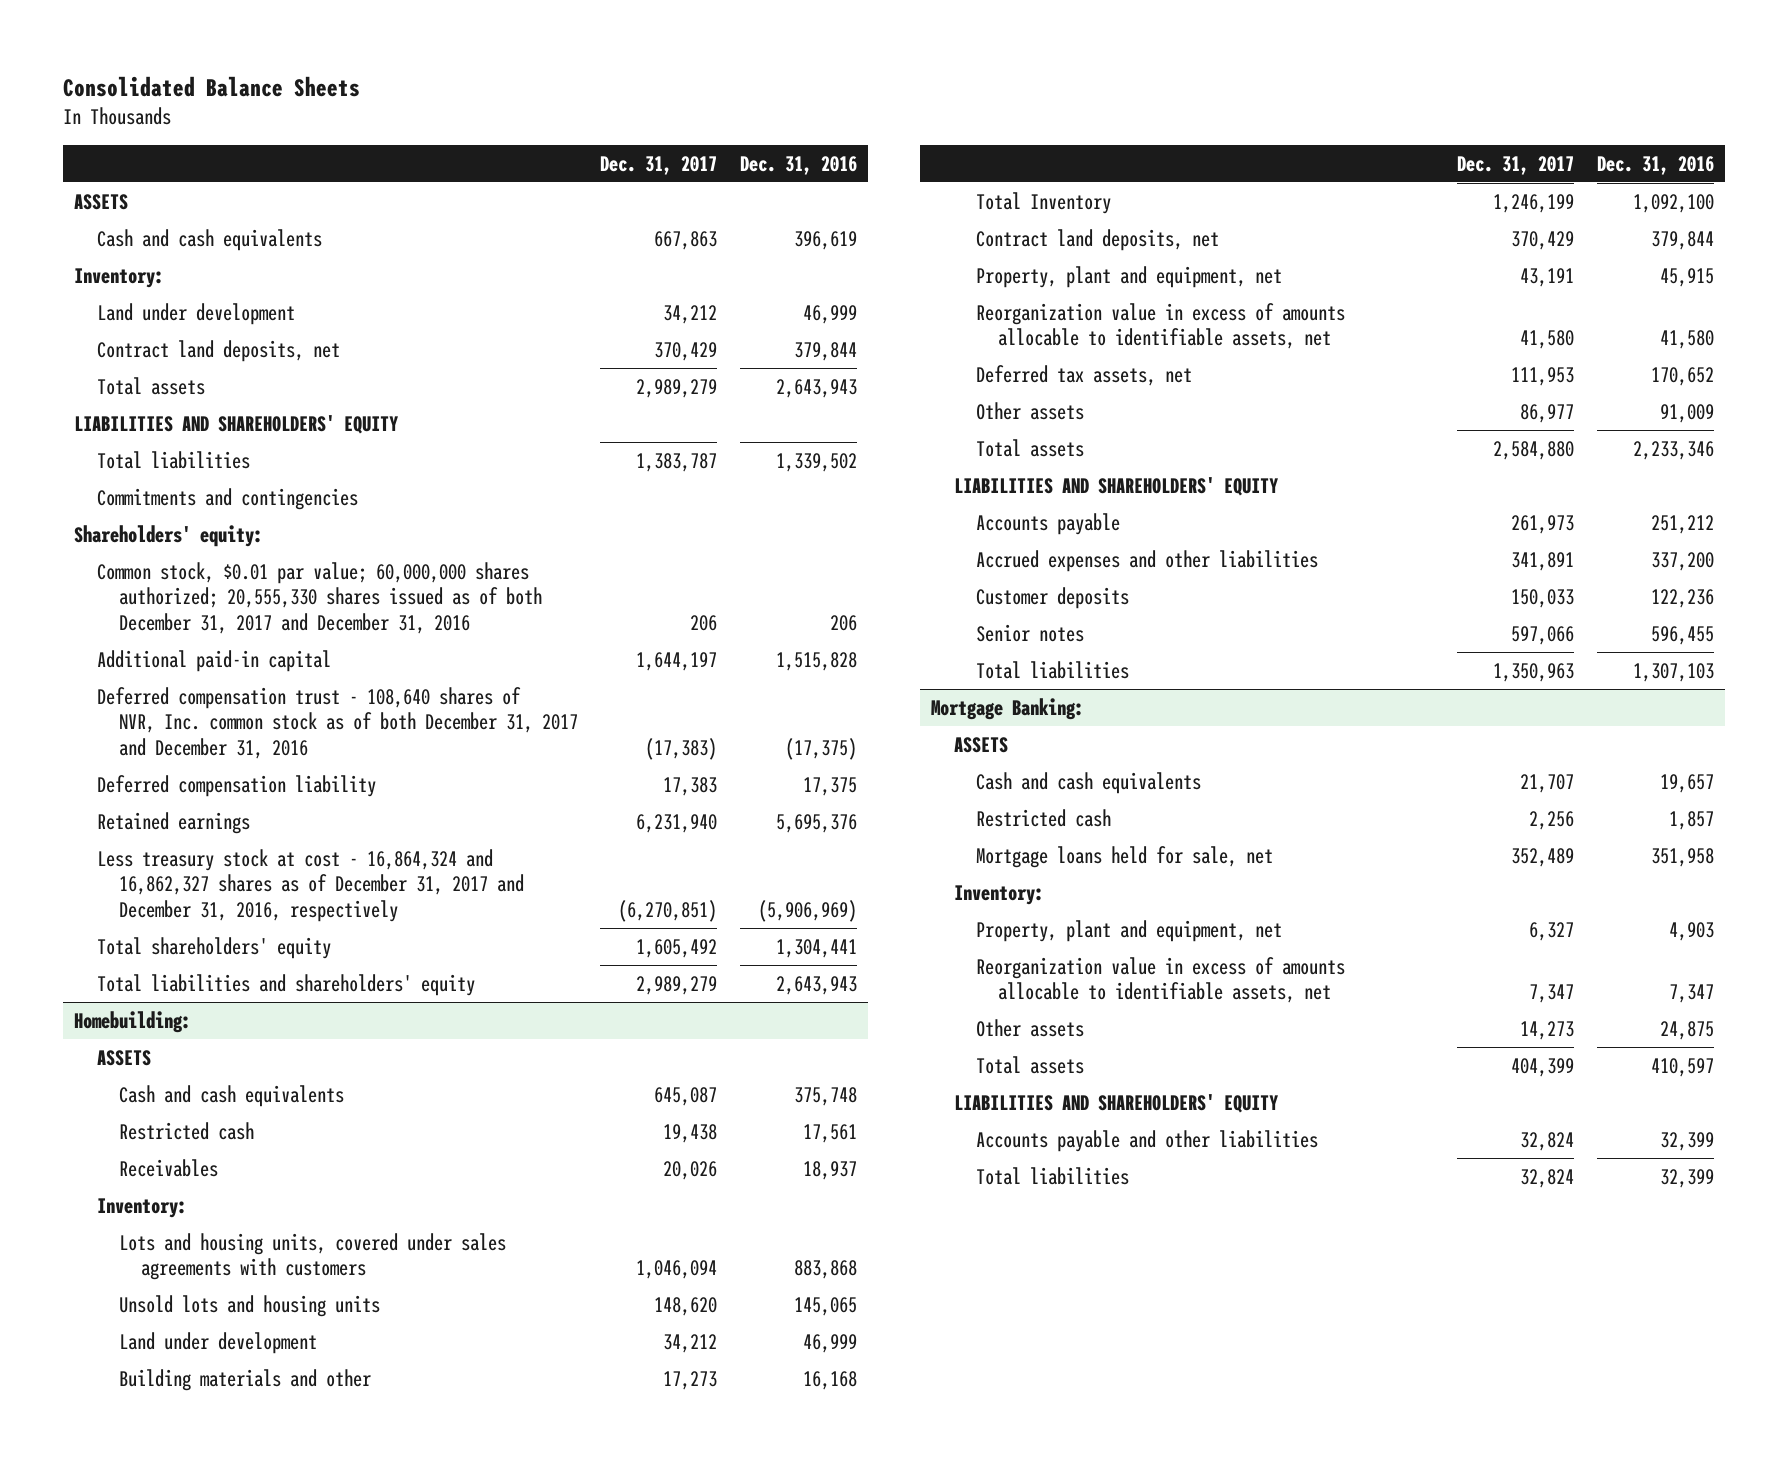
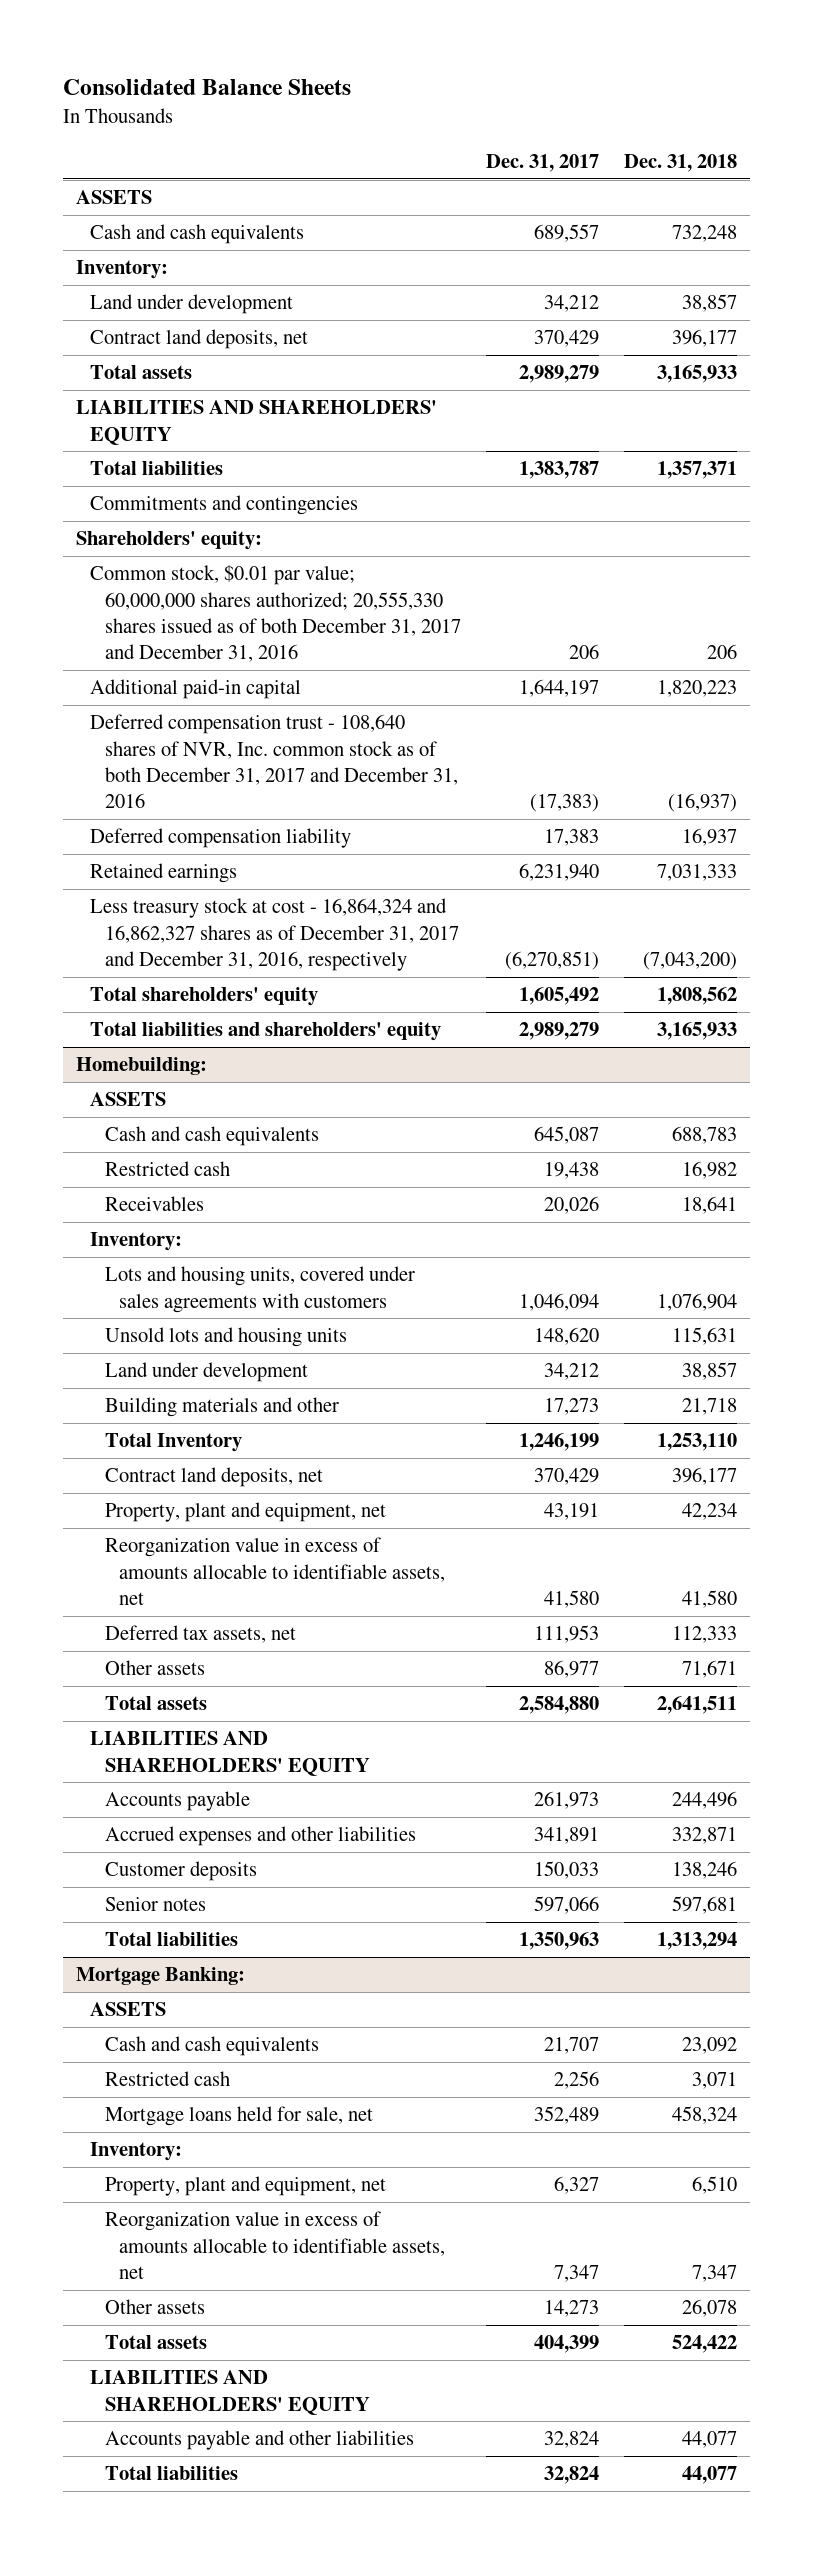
[739,155,857,175] Dec. 31, 2016 -> none
none -> [624,153,738,172] Dec. 31, 2018
[654,230,718,250] 667,863 -> [534,224,600,243] 689,557

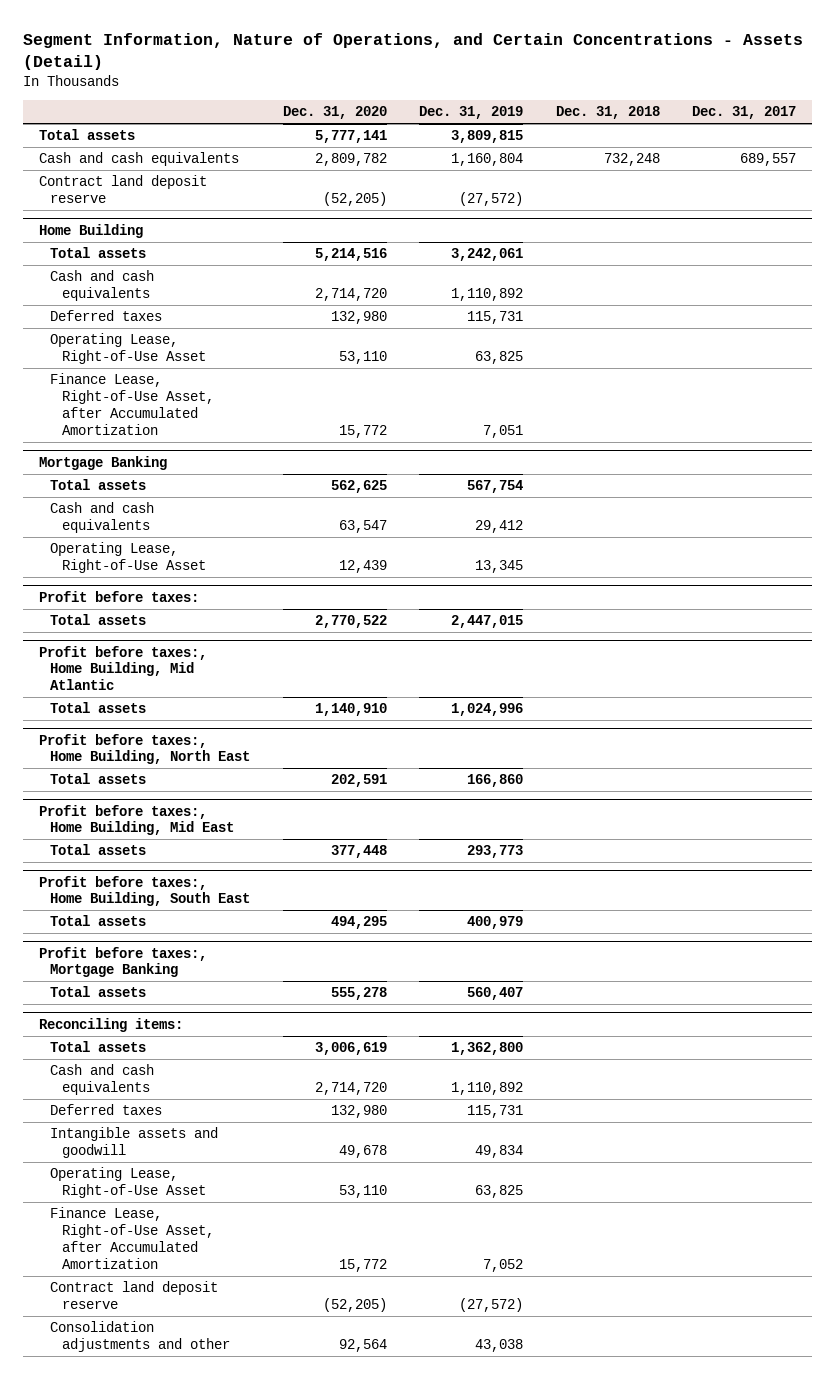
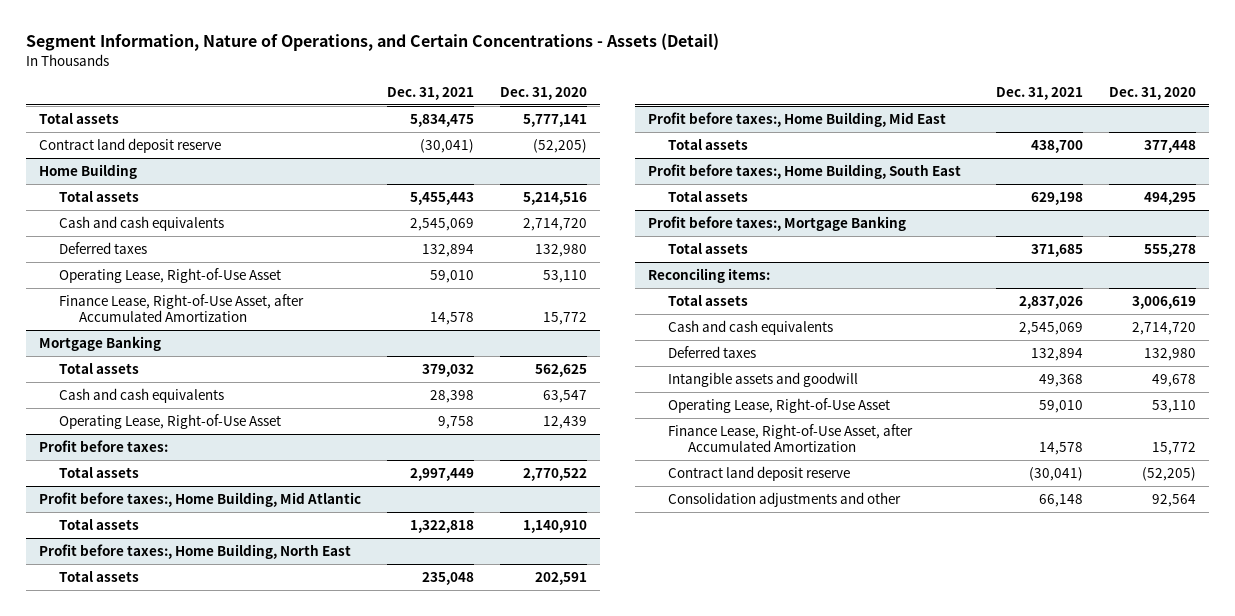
[419,106,524,120] Dec. 31, 2019 -> none
[555,106,660,120] Dec. 31, 2018 -> none
[691,106,796,120] Dec. 31, 2017 -> none
none -> [386,87,474,101] Dec. 31, 2021
[38,152,239,167] Cash and cash equivalents -> none

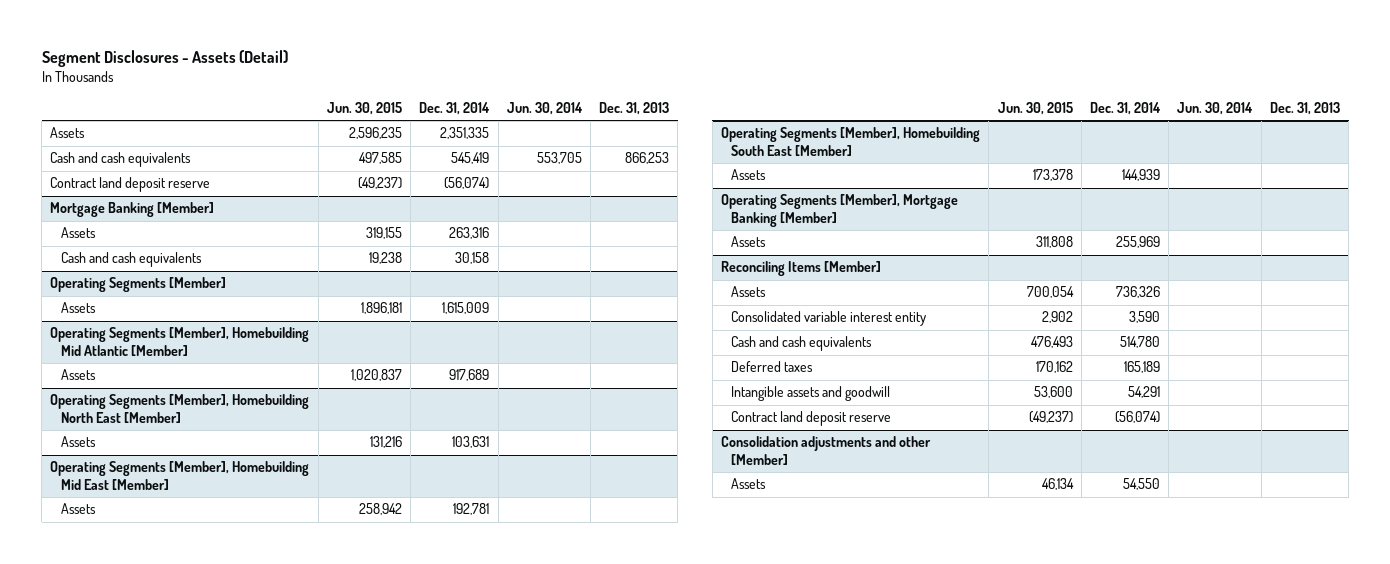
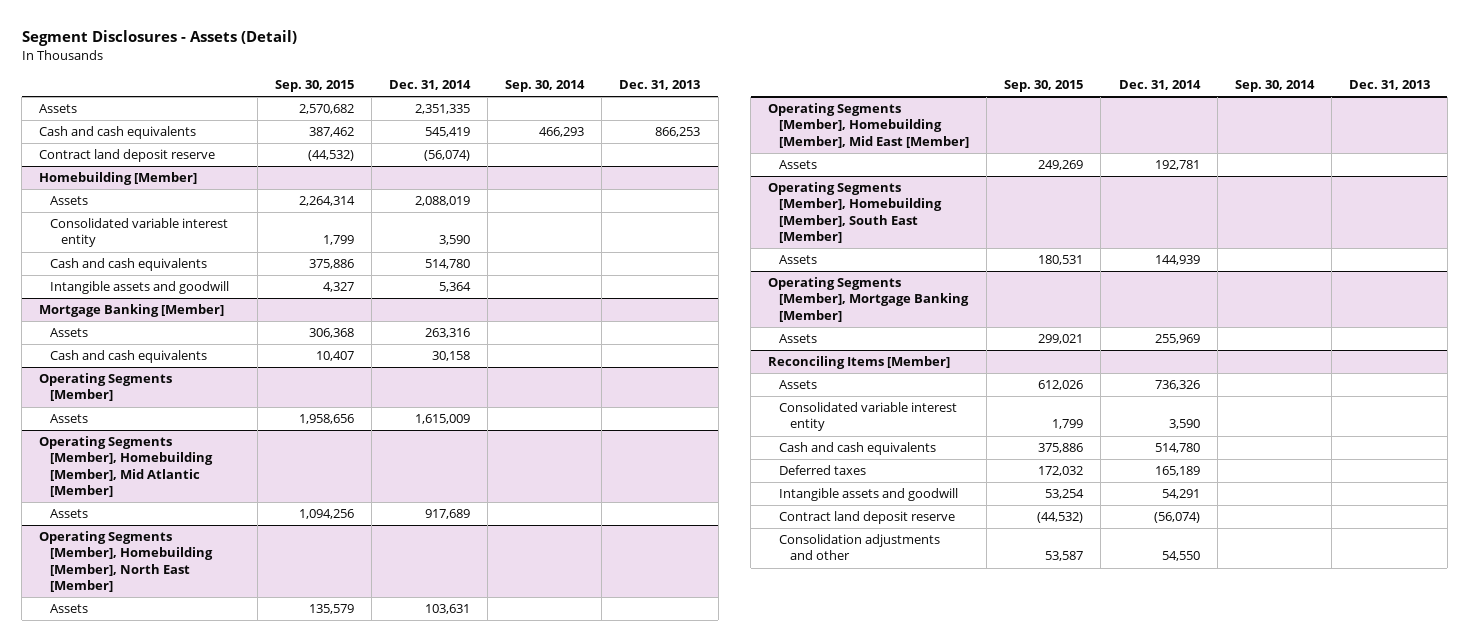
[326,101,402,115] Jun. 30, 2015 -> none
[506,101,583,115] Jun. 30, 2014 -> none
none -> [275,80,355,93] Sep. 30, 2015
none -> [505,80,586,93] Sep. 30, 2014
none -> [39,172,198,186] Homebuilding [Member]
none -> [50,196,89,206] Assets
none -> [50,218,229,248] Consolidated variable interest entity
none -> [50,258,208,272] Cash and cash equivalents
none -> [50,281,230,295] Intangible assets and goodwill
[50,327,310,357] Operating Segments [Member], Homebuilding Mid Atlantic [Member] -> [39,436,214,497] Operating Segments [Member], Homebuilding [Member], Mid Atlantic [Member]
[50,394,310,424] Operating Segments [Member], Homebuilding North East [Member] -> [39,531,214,592] Operating Segments [Member], Homebuilding [Member], North East [Member]
[50,461,310,491] Operating Segments [Member], Homebuilding Mid East [Member] -> [768,103,970,148] Operating Segments [Member], Homebuilding [Member], Mid East [Member]
[721,127,981,157] Operating Segments [Member], Homebuilding South East [Member] -> [768,182,943,243] Operating Segments [Member], Homebuilding [Member], South East [Member]
[721,436,932,466] Consolidation adjustments and other [Member] -> none
[731,478,767,490] Assets -> [779,534,941,561] Consolidation adjustments and other

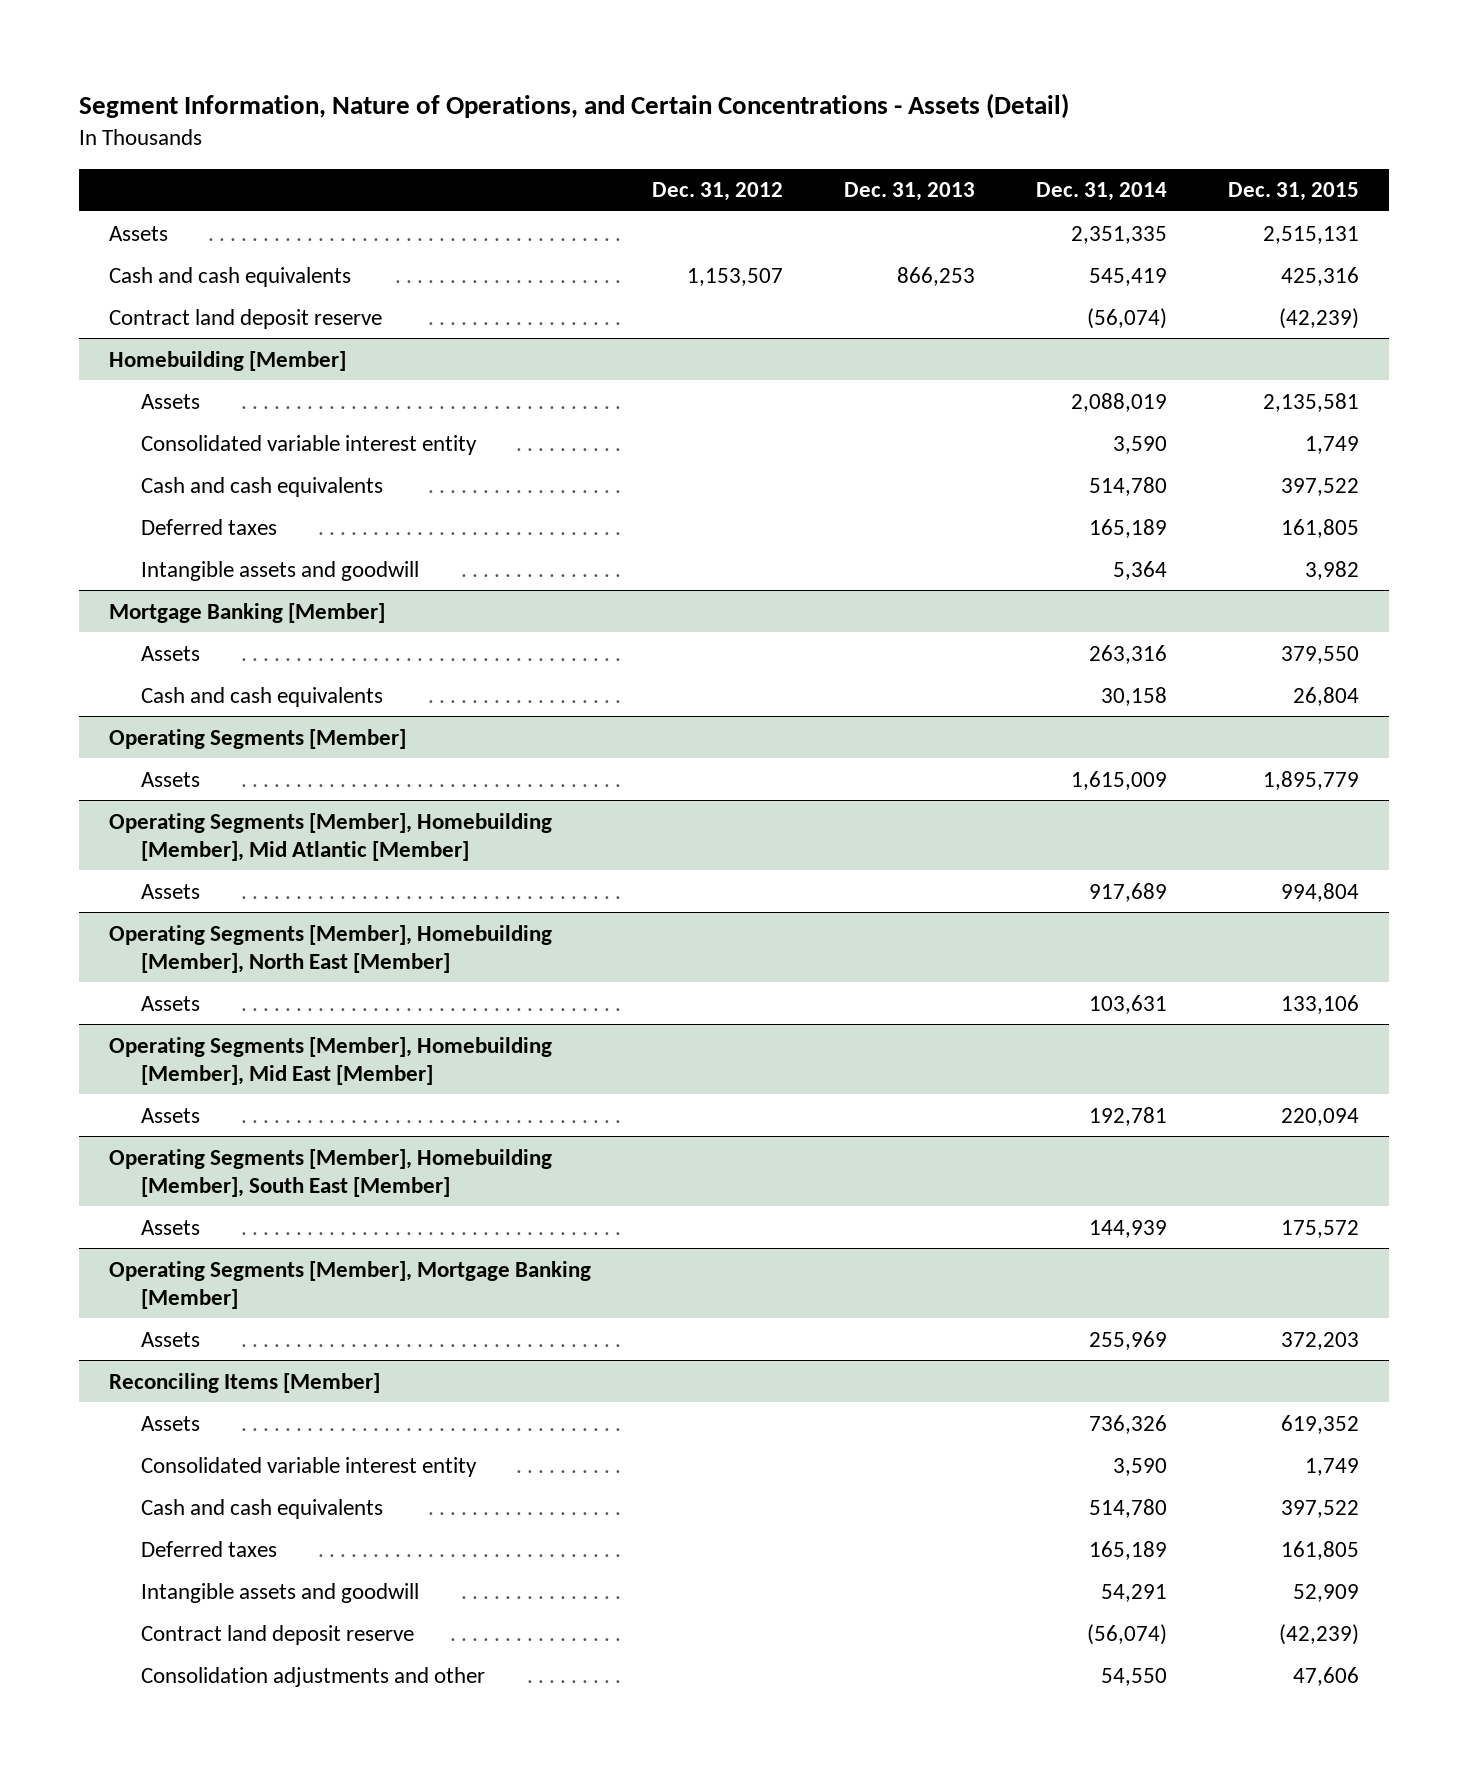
[21,30,297,47] Segment Disclosures - Assets (Detail) -> [78,93,1069,120] Segment Information, Nature of Operations, and Certain Concentrations - Assets (Detail)
[275,80,355,93] Sep. 30, 2015 -> none
[505,80,586,93] Sep. 30, 2014 -> none
none -> [651,182,783,202] Dec. 31, 2012
none -> [1227,182,1359,202] Dec. 31, 2015
none -> [141,518,278,535] Deferred taxes

